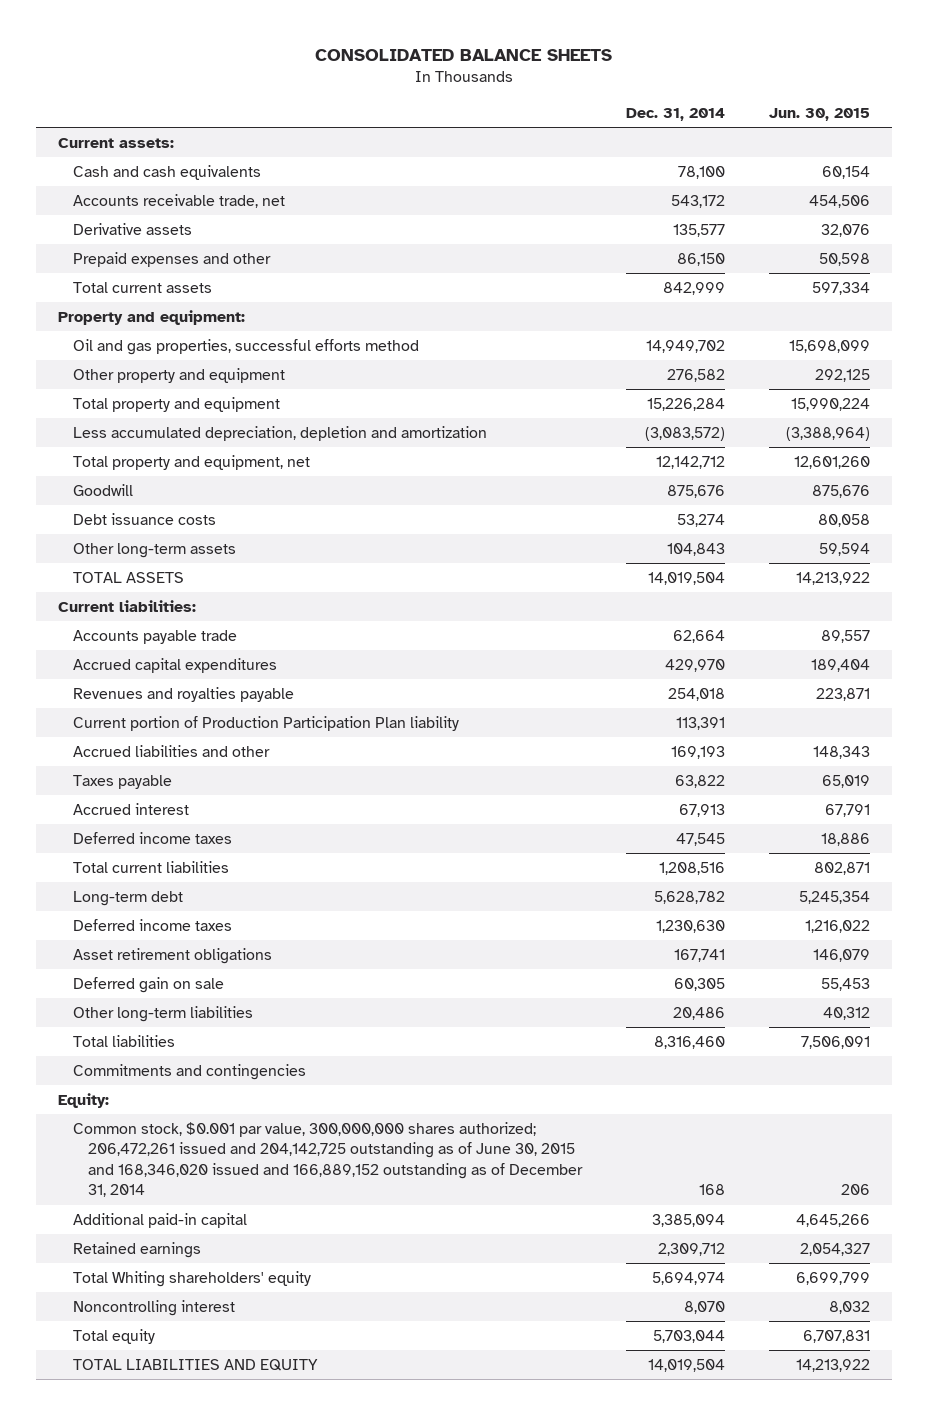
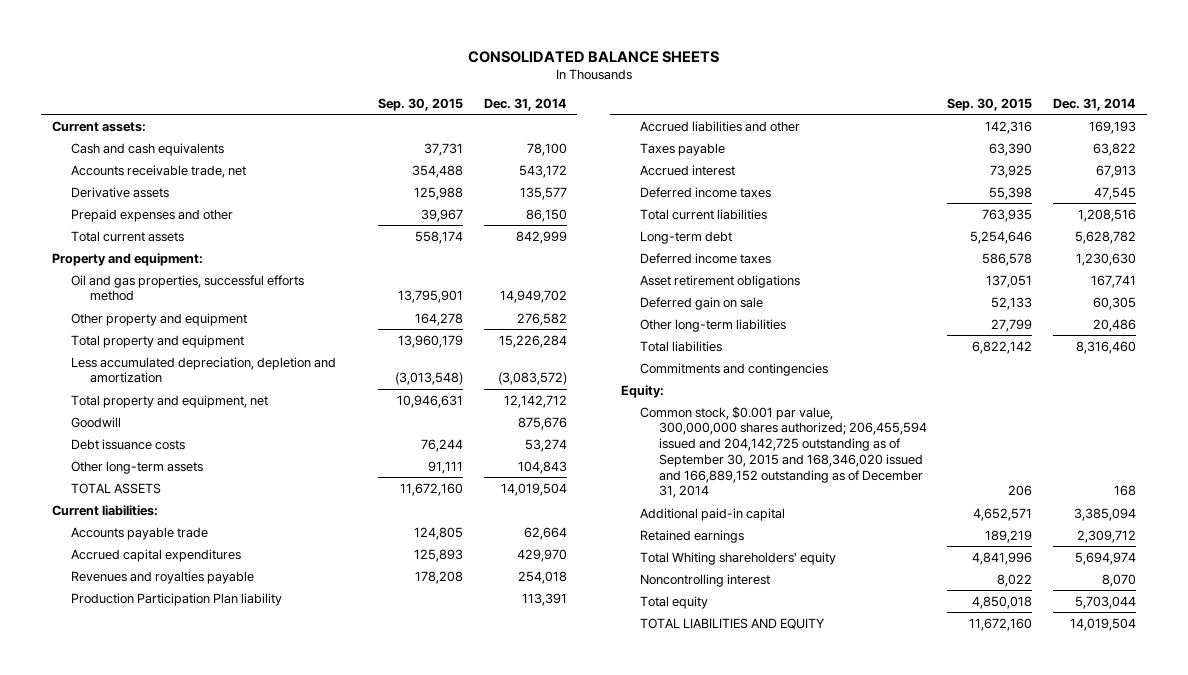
[769,108,871,122] Jun. 30, 2015 -> none
none -> [378,98,464,112] Sep. 30, 2015
[73,716,460,732] Current portion of Production Participation Plan liability -> [70,592,282,606] Production Participation Plan liability
[73,1122,584,1198] Common stock, $0.001 par value, 300,000,000 shares authorized; 206,472,261 issued and 204,142,725 outstanding as of June 30, 2015 and 168,346,020 issued and 166,889,152 outstanding as of December 31, 2014 -> [639,405,927,499] Common stock, $0.001 par value, 300,000,000 shares authorized; 206,455,594 issued and 204,142,725 outstanding as of September 30, 2015 and 168,346,020 issued and 166,889,152 outstanding as of December 31, 2014

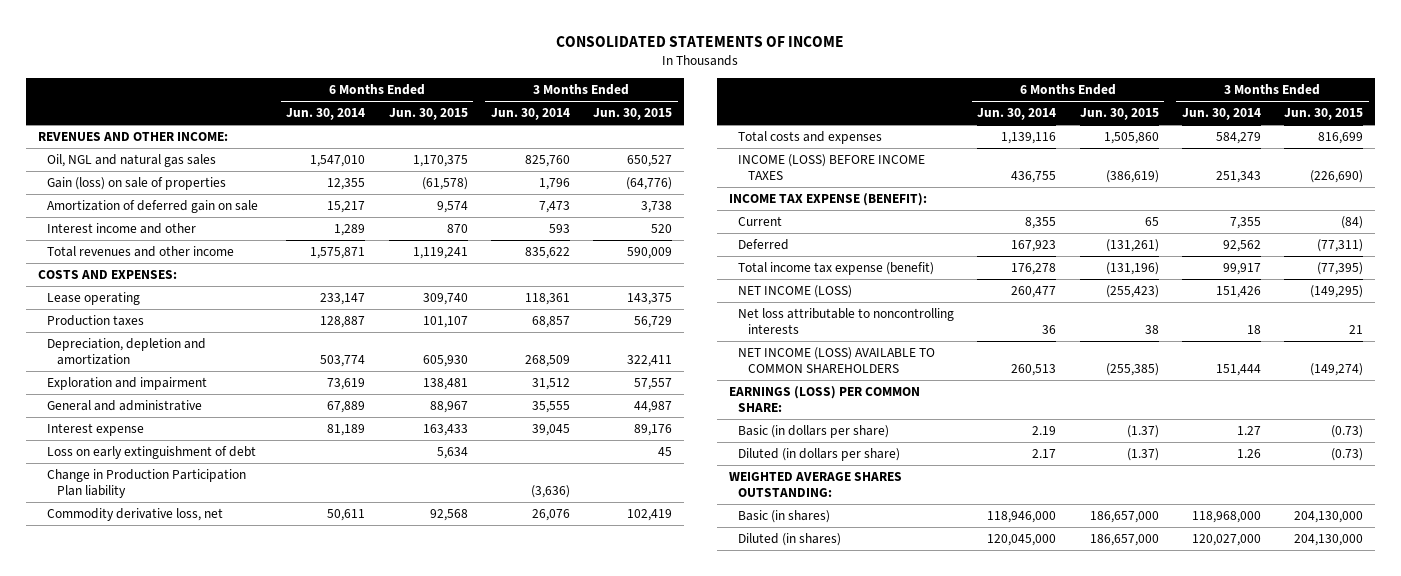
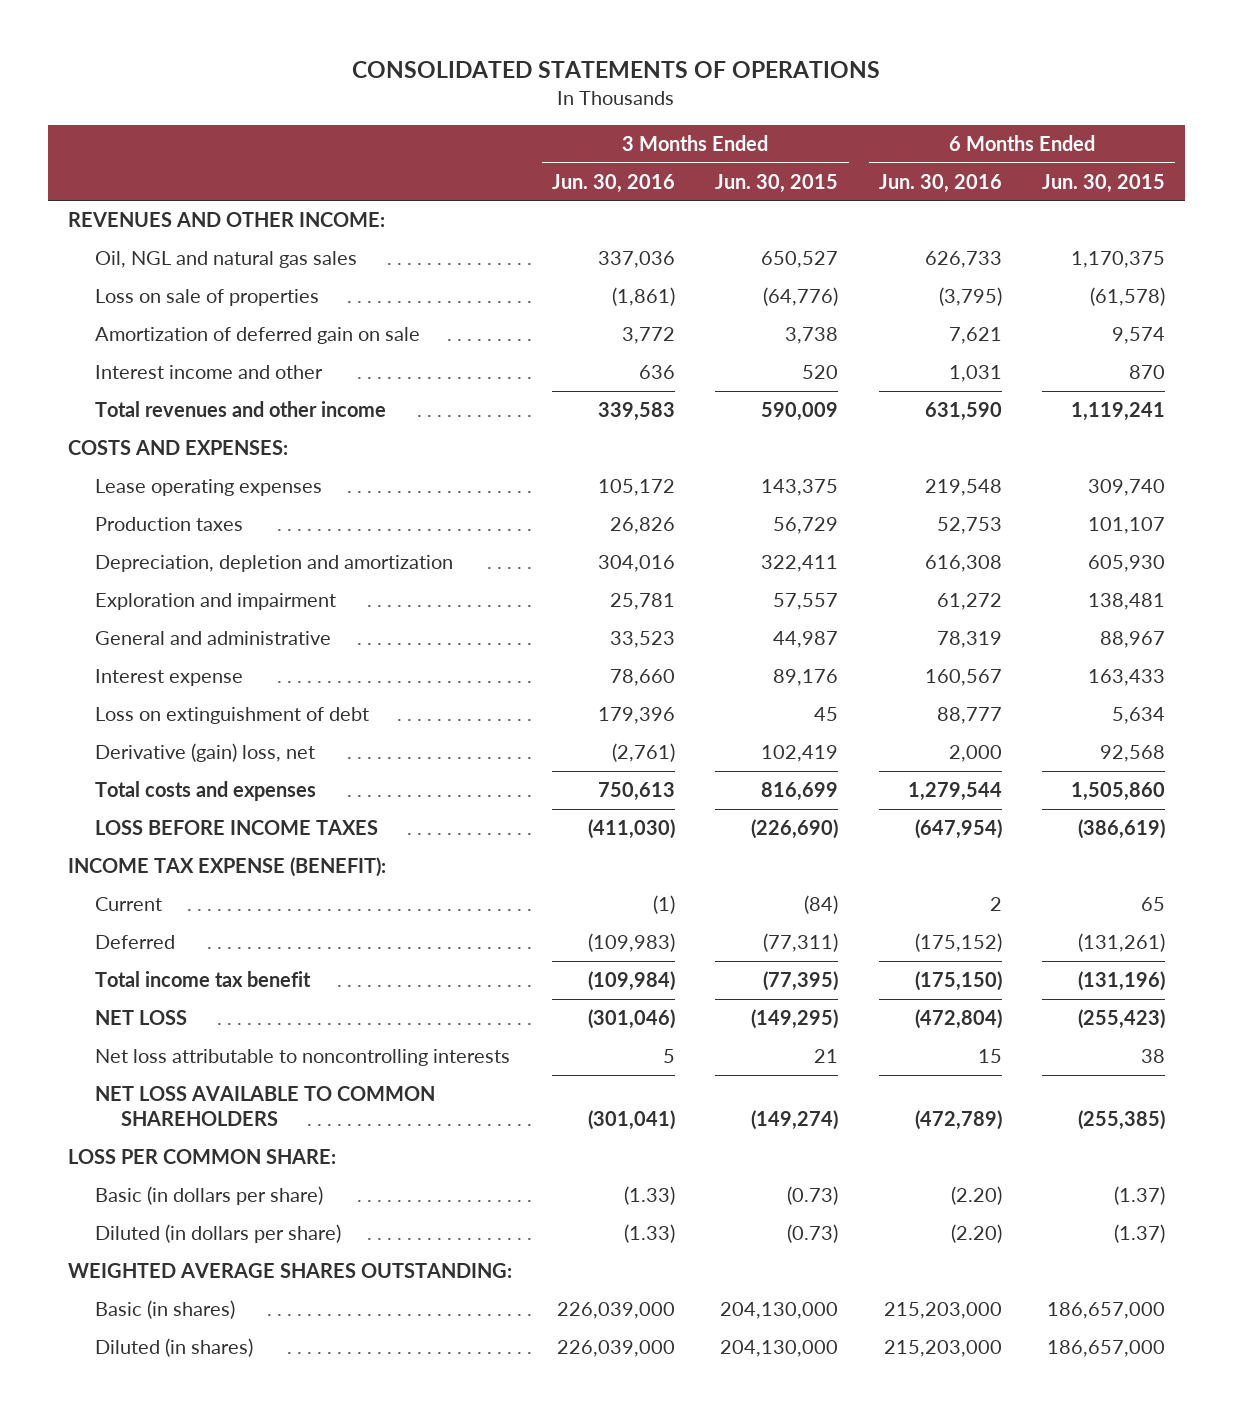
[556,35,845,47] CONSOLIDATED STATEMENTS OF INCOME -> [352,61,881,79] CONSOLIDATED STATEMENTS OF OPERATIONS
[286,108,366,121] Jun. 30, 2014 -> none
[490,108,570,121] Jun. 30, 2014 -> none
none -> [552,173,676,193] Jun. 30, 2016
none -> [878,173,1002,193] Jun. 30, 2016
[47,176,227,190] Gain (loss) on sale of properties -> [94,289,319,307] Loss on sale of properties
[47,291,141,305] Lease operating -> [94,479,322,497] Lease operating expenses
[47,468,247,498] Change in Production Participation Plan liability -> none
[47,445,257,459] Loss on early extinguishment of debt -> [94,707,369,725] Loss on extinguishment of debt
[47,507,224,521] Commodity derivative loss, net -> [94,743,315,763] Derivative (gain) loss, net
[738,153,926,180] INCOME (LOSS) BEFORE INCOME TAXES -> [94,820,378,836] LOSS BEFORE INCOME TAXES
[738,261,935,275] Total income tax expense (benefit) -> [94,971,311,988] Total income tax benefit
[738,284,853,298] NET INCOME (LOSS) -> [94,1010,187,1026] NET LOSS
[738,346,936,373] NET INCOME (LOSS) AVAILABLE TO COMMON SHAREHOLDERS -> [94,1086,435,1126] NET LOSS AVAILABLE TO COMMON SHAREHOLDERS
[728,385,920,412] EARNINGS (LOSS) PER COMMON SHARE: -> [67,1149,336,1165] LOSS PER COMMON SHARE:

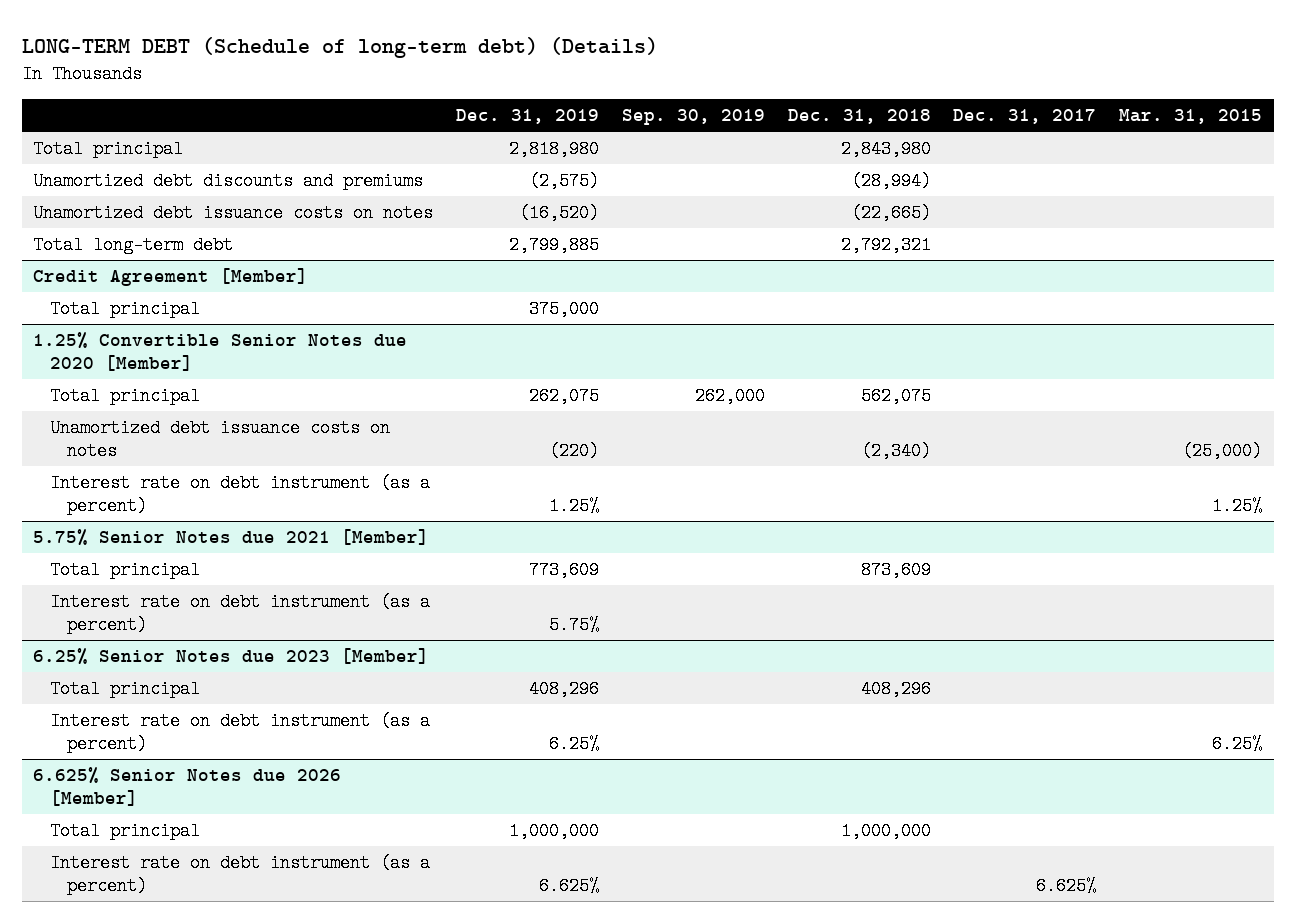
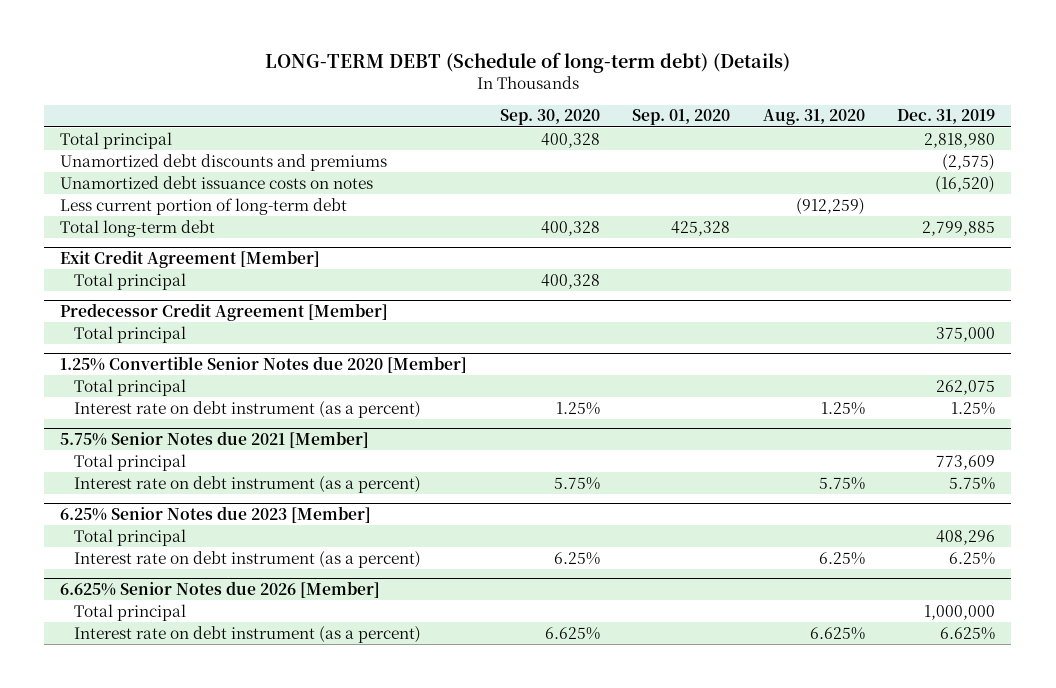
[621,109,765,126] Sep. 30, 2019 -> none
[787,109,931,125] Dec. 31, 2018 -> none
[953,109,1097,125] Dec. 31, 2017 -> none
[1119,109,1263,125] Mar. 31, 2015 -> none
none -> [499,109,600,126] Sep. 30, 2020
none -> [632,109,731,126] Sep. 01, 2020
none -> [762,109,865,126] Aug. 31, 2020
none -> [60,197,348,215] Less current portion of long-term debt
none -> [60,249,321,268] Exit Credit Agreement [Member]
none -> [74,272,187,290] Total principal
[33,268,309,287] Credit Agreement [Member] -> [60,302,389,321] Predecessor Credit Agreement [Member]
[50,419,391,461] Unamortized debt issuance costs on notes -> none

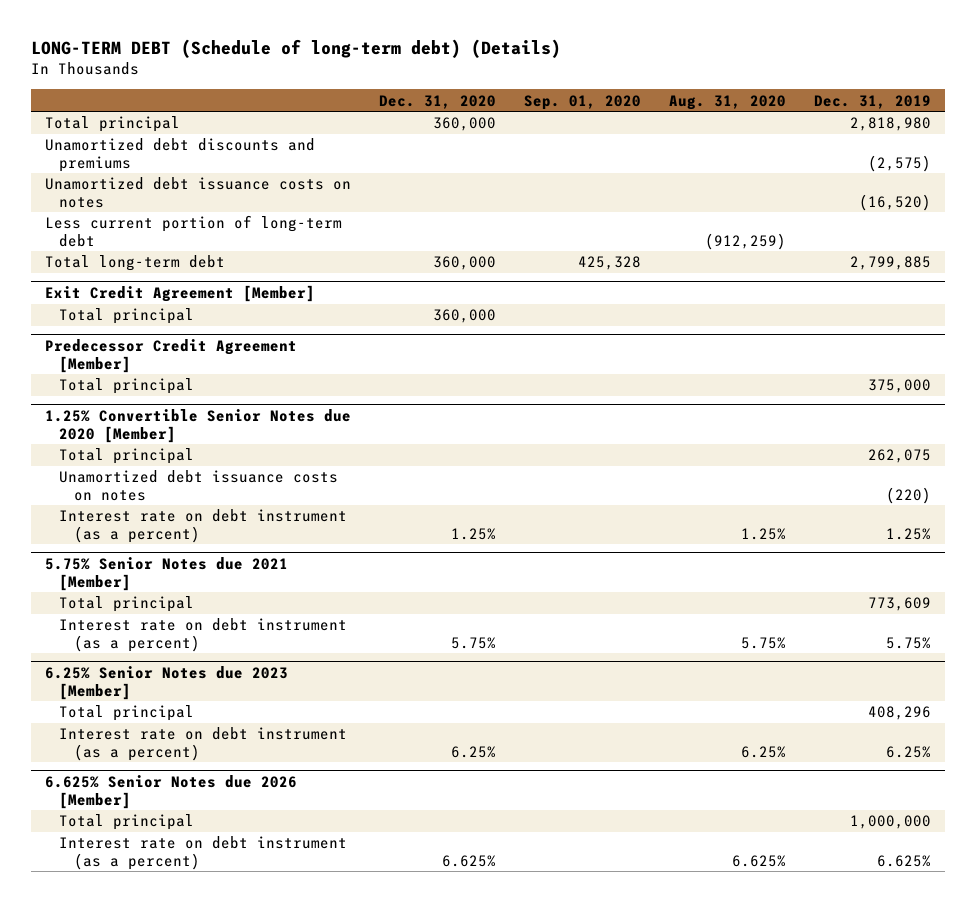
[499,109,600,126] Sep. 30, 2020 -> none
none -> [378,94,496,109] Dec. 31, 2020
none -> [59,470,339,501] Unamortized debt issuance costs on notes

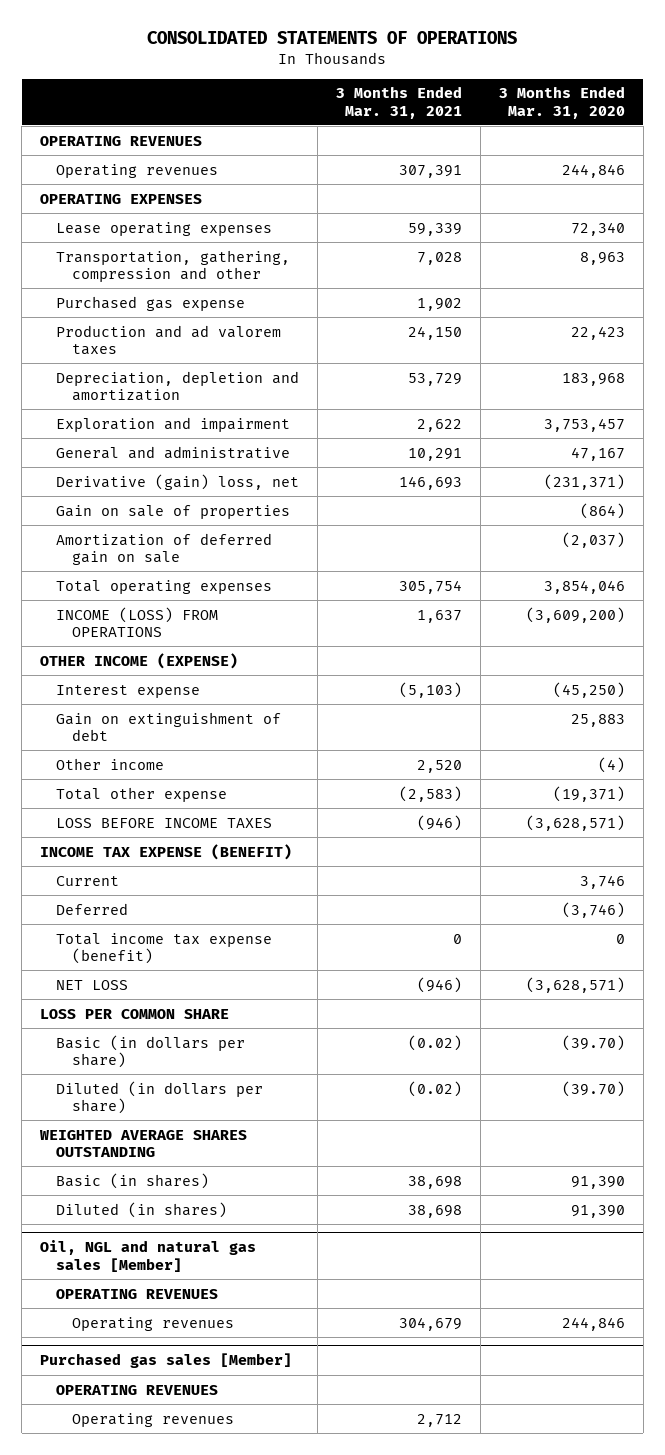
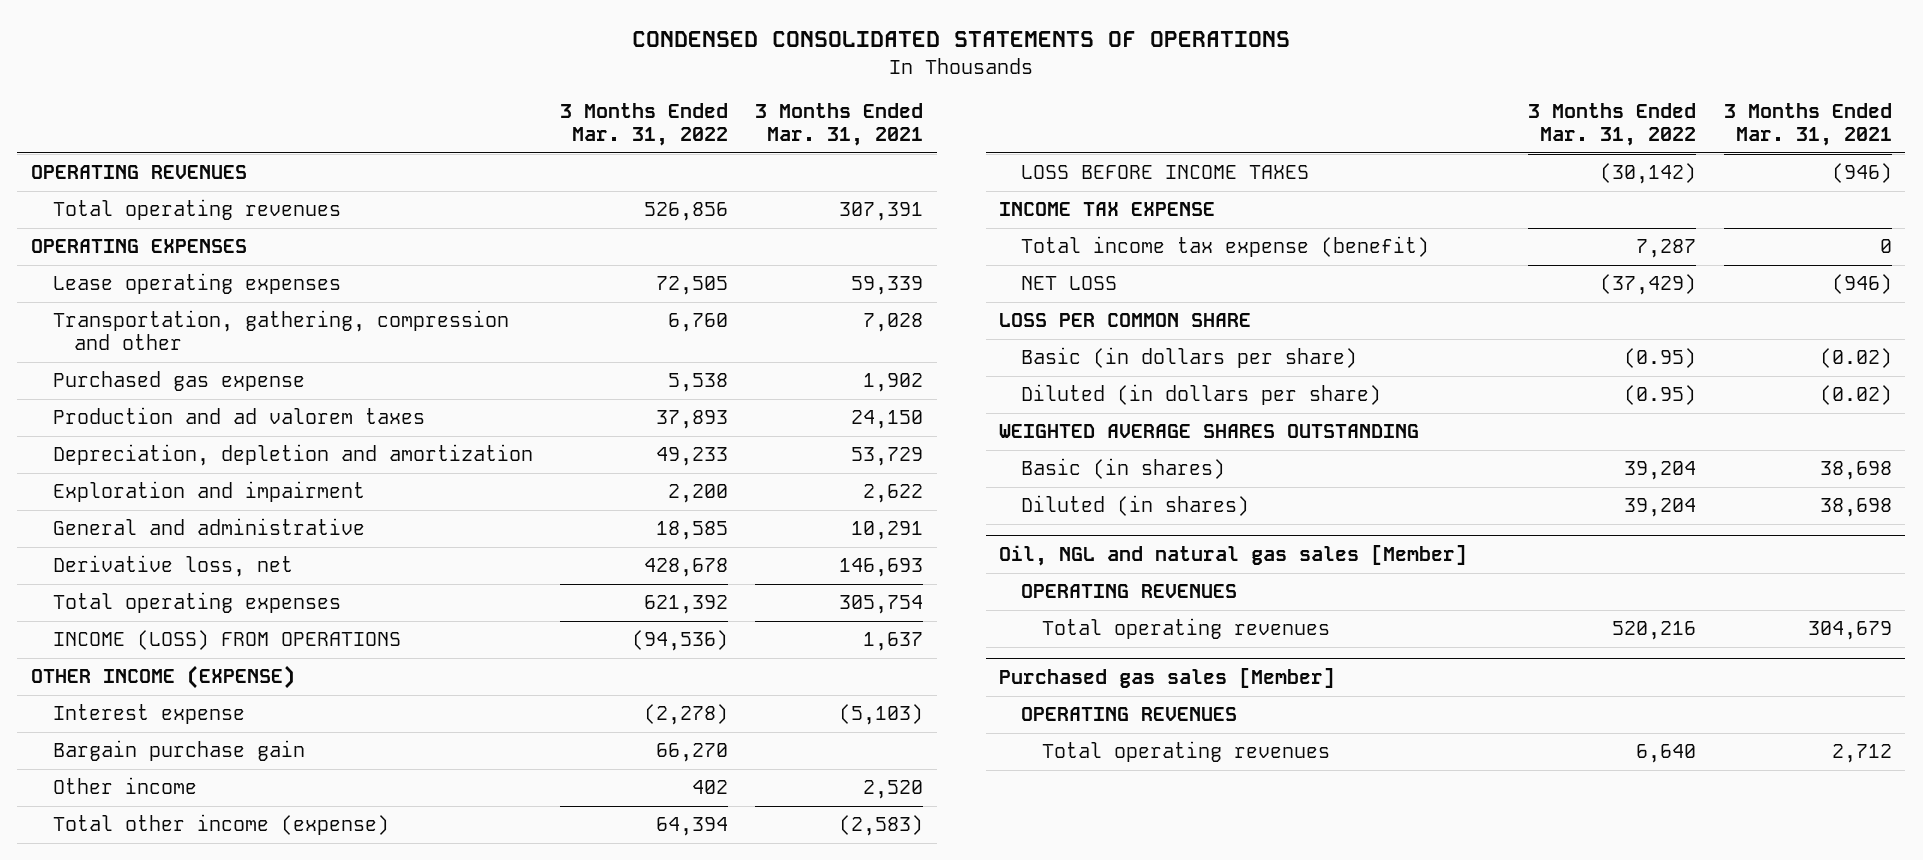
[147,31,518,45] CONSOLIDATED STATEMENTS OF OPERATIONS -> [632,31,1291,48] CONDENSED CONSOLIDATED STATEMENTS OF OPERATIONS
[498,86,625,119] 3 Months Ended Mar. 31, 2020 -> none
none -> [560,103,729,146] 3 Months Ended Mar. 31, 2022
[55,163,218,178] Operating revenues -> [52,199,341,221] Total operating revenues
[55,504,290,519] Gain on sale of properties -> none
[55,532,272,566] Amortization of deferred gain on sale -> none
[55,473,299,490] Derivative (gain) loss, net -> [52,555,293,578] Derivative loss, net
[55,711,281,742] Gain on extinguishment of debt -> none
none -> [52,740,305,762] Bargain purchase gain
[55,786,227,802] Total other expense -> [52,814,389,836] Total other income (expense)
[55,875,119,886] Current -> none
[55,902,128,915] Deferred -> none
[40,843,293,860] INCOME TAX EXPENSE (BENEFIT) -> [999,202,1216,217] INCOME TAX EXPENSE
[71,1316,234,1331] Operating revenues -> [1042,618,1331,640] Total operating revenues
[71,1412,234,1427] Operating revenues -> [1042,741,1331,763] Total operating revenues

